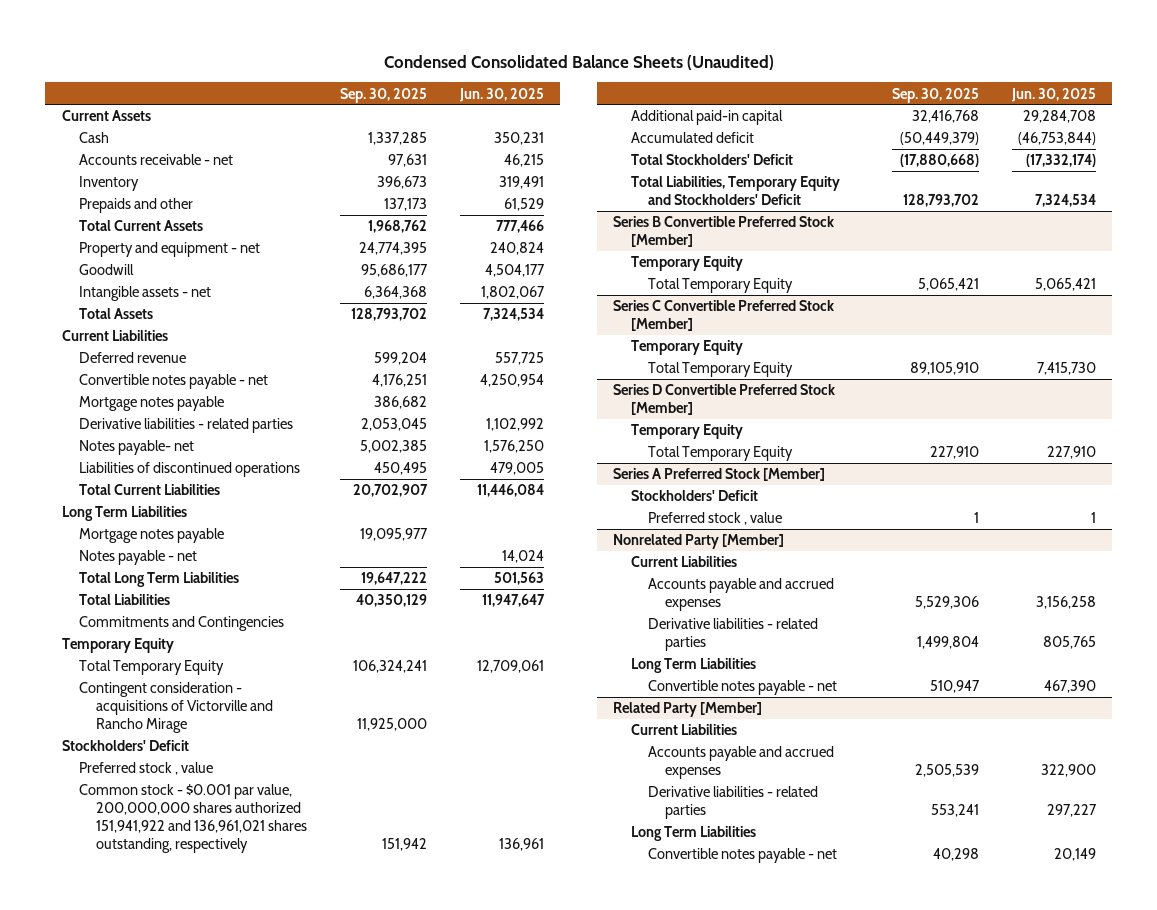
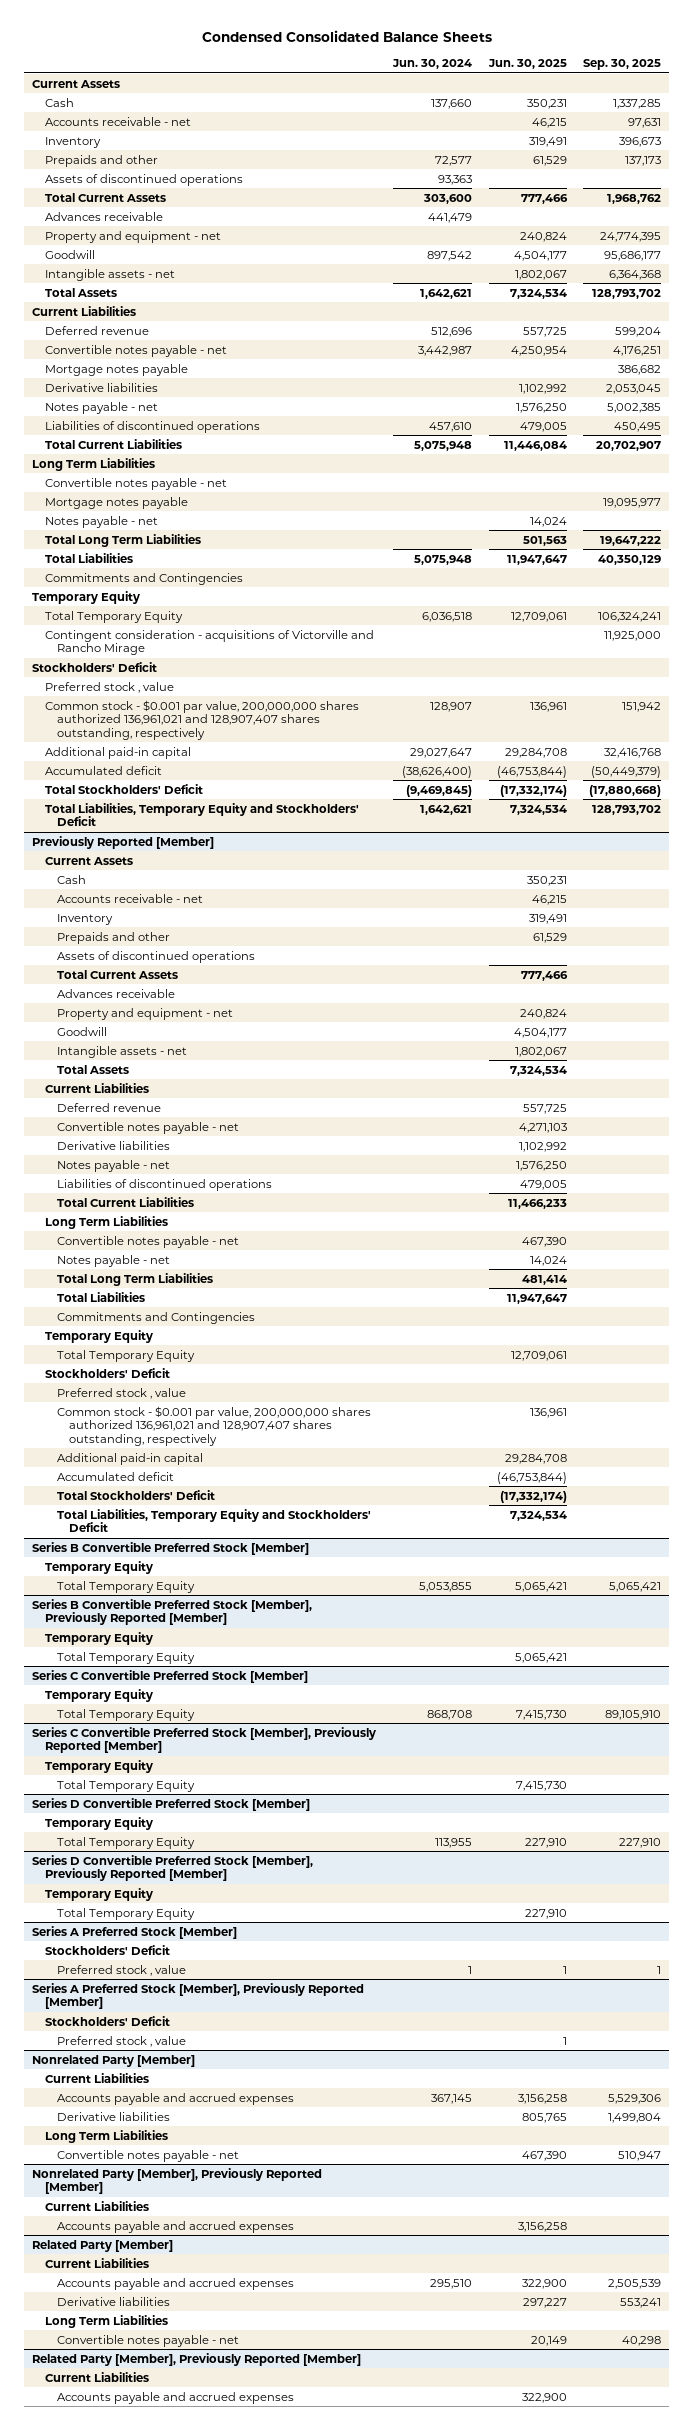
[383,54,774,70] Condensed Consolidated Balance Sheets (Unaudited) -> [201,30,492,43] Condensed Consolidated Balance Sheets
none -> [391,59,472,70] Jun. 30, 2024
none -> [44,173,243,186] Assets of discontinued operations
none -> [44,211,163,221] Advances receivable
[78,418,293,434] Derivative liabilities - related parties -> [44,382,158,392] Derivative liabilities
[78,440,194,456] Notes payable- net -> [44,401,158,414] Notes payable - net
none -> [44,477,227,490] Convertible notes payable - net
[78,784,307,854] Common stock - $0.001 par value, 200,000,000 shares authorized 151,941,922 and 136,961,021 shares outstanding, respectively -> [44,699,359,740] Common stock - $0.001 par value, 200,000,000 shares authorized 136,961,021 and 128,907,407 shares outstanding, respectively
none -> [32,835,215,849] Previously Reported [Member]
none -> [44,856,133,865] Current Assets
none -> [56,874,86,884] Cash
none -> [56,893,203,903] Accounts receivable - net
none -> [56,913,113,925] Inventory
none -> [56,931,170,944] Prepaids and other
none -> [56,950,255,963] Assets of discontinued operations
none -> [56,969,178,979] Total Current Assets
none -> [56,988,175,998] Advances receivable
none -> [56,1007,233,1020] Property and equipment - net
none -> [56,1026,107,1036] Goodwill
none -> [56,1045,187,1058] Intangible assets - net
none -> [56,1064,129,1074] Total Assets
none -> [44,1082,149,1093] Current Liabilities
none -> [56,1102,161,1112] Deferred revenue
none -> [56,1121,239,1134] Convertible notes payable - net
none -> [56,1140,170,1150] Derivative liabilities
none -> [56,1159,170,1172] Notes payable - net
none -> [56,1178,272,1191] Liabilities of discontinued operations
none -> [56,1196,194,1207] Total Current Liabilities
none -> [44,1215,168,1229] Long Term Liabilities
none -> [56,1235,239,1248] Convertible notes payable - net
none -> [56,1254,170,1267] Notes payable - net
none -> [56,1272,213,1286] Total Long Term Liabilities
none -> [56,1291,145,1302] Total Liabilities
none -> [56,1311,255,1324] Commitments and Contingencies
none -> [44,1329,153,1343] Temporary Equity
none -> [56,1349,195,1362] Total Temporary Equity
none -> [44,1367,170,1378] Stockholders' Deficit
none -> [56,1387,186,1399] Preferred stock , value
none -> [56,1405,371,1446] Common stock - $0.001 par value, 200,000,000 shares authorized 136,961,021 and 128,907,407 shares outstanding, respectively
none -> [56,1452,203,1465] Additional paid-in capital
none -> [56,1471,174,1481] Accumulated deficit
none -> [56,1489,215,1500] Total Stockholders' Deficit
none -> [56,1508,371,1533] Total Liabilities, Temporary Equity and Stockholders' Deficit
none -> [32,1598,313,1626] Series B Convertible Preferred Stock [Member], Previously Reported [Member]
none -> [44,1631,153,1645] Temporary Equity
none -> [56,1651,195,1664] Total Temporary Equity
none -> [32,1726,377,1754] Series C Convertible Preferred Stock [Member], Previously Reported [Member]
none -> [44,1759,153,1773] Temporary Equity
none -> [56,1779,195,1792] Total Temporary Equity
none -> [32,1854,314,1882] Series D Convertible Preferred Stock [Member], Previously Reported [Member]
none -> [44,1887,153,1901] Temporary Equity
none -> [56,1907,195,1920] Total Temporary Equity
none -> [32,1982,365,2010] Series A Preferred Stock [Member], Previously Reported [Member]
none -> [44,2015,170,2026] Stockholders' Deficit
none -> [56,2035,186,2047] Preferred stock , value
[647,618,818,652] Derivative liabilities - related parties -> [56,2111,170,2121] Derivative liabilities
none -> [32,2167,323,2195] Nonrelated Party [Member], Previously Reported [Member]
none -> [44,2200,149,2211] Current Liabilities
none -> [56,2220,294,2233] Accounts payable and accrued expenses
[647,786,818,820] Derivative liabilities - related parties -> [56,2296,170,2306] Derivative liabilities
none -> [32,2352,362,2366] Related Party [Member], Previously Reported [Member]
none -> [44,2371,149,2382] Current Liabilities
none -> [56,2391,294,2404] Accounts payable and accrued expenses

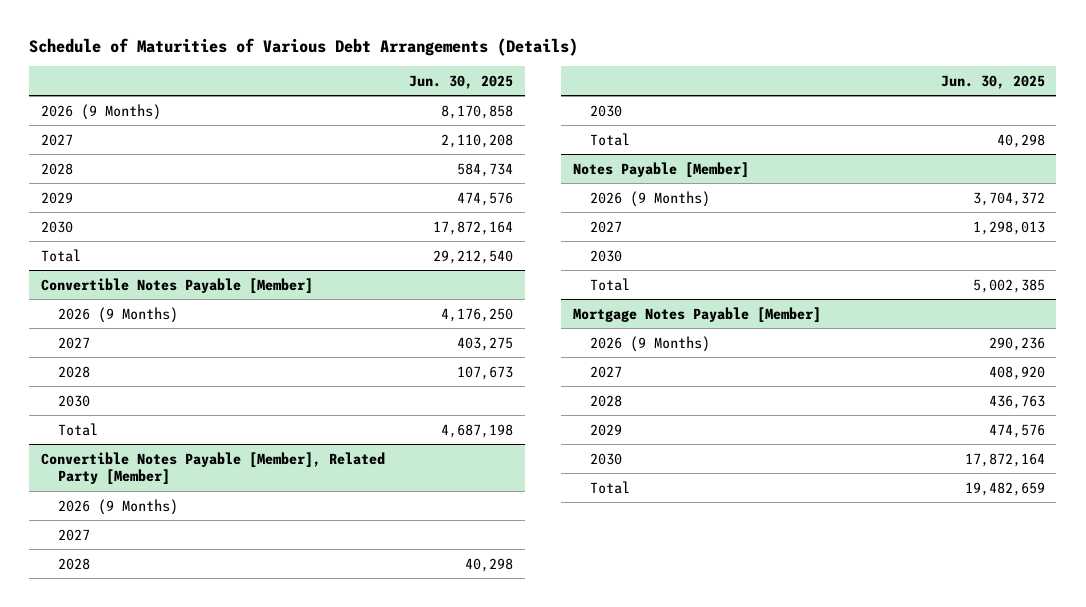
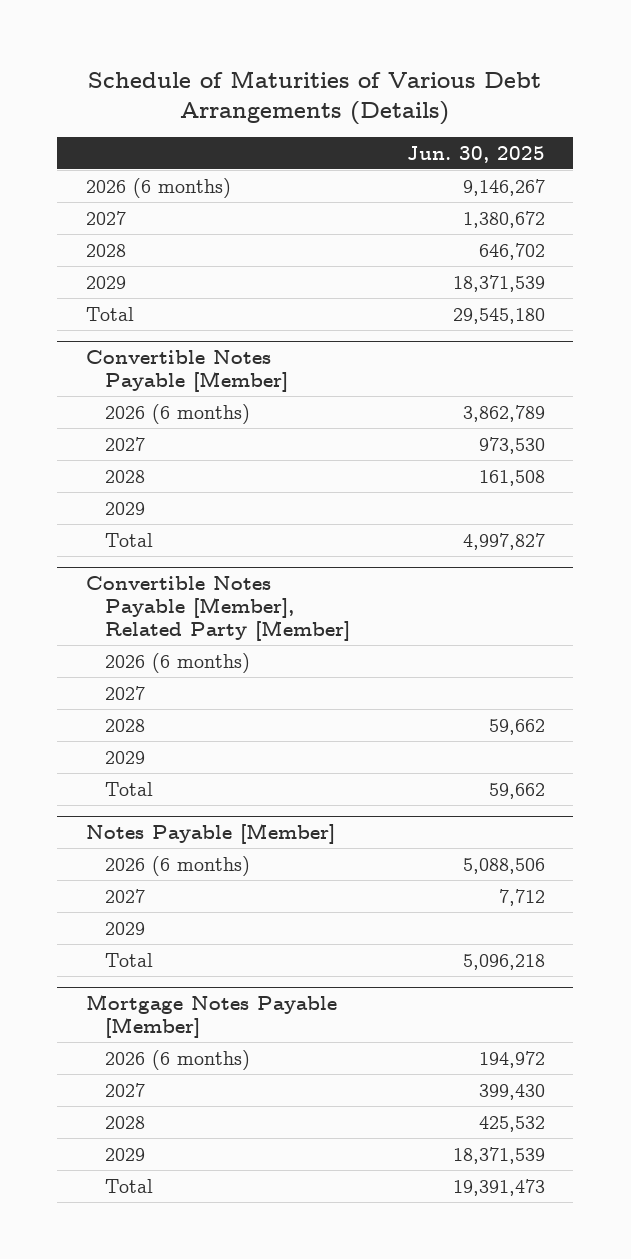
[41,220,74,233] 2030 -> none
[41,103,162,120] 2026 (9 Months) -> [85,177,231,198] 2026 (6 months)
[440,104,513,119] 8,170,858 -> [462,178,545,196] 9,146,267
[440,133,513,148] 2,110,208 -> [462,210,545,228] 1,380,672
[456,162,513,177] 584,734 -> [478,242,545,260] 646,702
[456,191,513,206] 474,576 -> [452,274,545,292] 18,371,539
[432,249,513,264] 29,212,540 -> [452,307,545,324] 29,545,180
[58,394,91,407] 2030 -> none
[58,306,179,323] 2026 (9 Months) -> [104,403,250,424] 2026 (6 months)
[440,307,513,322] 4,176,250 -> [462,404,545,422] 3,862,789
[456,336,513,351] 403,275 -> [478,436,545,454] 973,530
[456,365,513,380] 107,673 -> [478,469,545,486] 161,508
none -> [104,501,145,515] 2029
[440,423,513,438] 4,687,198 -> [462,532,545,550] 4,997,827
[58,498,179,515] 2026 (9 Months) -> [104,652,250,673] 2026 (6 months)
[590,104,623,117] 2030 -> none
[464,557,513,572] 40,298 -> [488,718,545,735] 59,662
none -> [104,750,145,764] 2029
[996,133,1045,148] 40,298 -> [488,782,545,799] 59,662
[590,249,623,262] 2030 -> none
[590,190,711,207] 2026 (9 Months) -> [104,855,250,876] 2026 (6 months)
[972,191,1045,206] 3,704,372 -> [462,857,545,874] 5,088,506
[972,220,1045,235] 1,298,013 -> [498,888,545,906] 7,712
none -> [104,921,145,935] 2029
[972,278,1045,293] 5,002,385 -> [462,953,545,970] 5,096,218
[590,452,623,465] 2030 -> none
[590,335,711,352] 2026 (9 Months) -> [104,1049,250,1070] 2026 (6 months)
[988,336,1045,351] 290,236 -> [478,1050,545,1068] 194,972
[988,365,1045,380] 408,920 -> [478,1083,545,1100] 399,430
[988,394,1045,409] 436,763 -> [478,1115,545,1132] 425,532
[988,423,1045,438] 474,576 -> [452,1146,545,1164] 18,371,539
[964,481,1045,496] 19,482,659 -> [452,1178,545,1196] 19,391,473

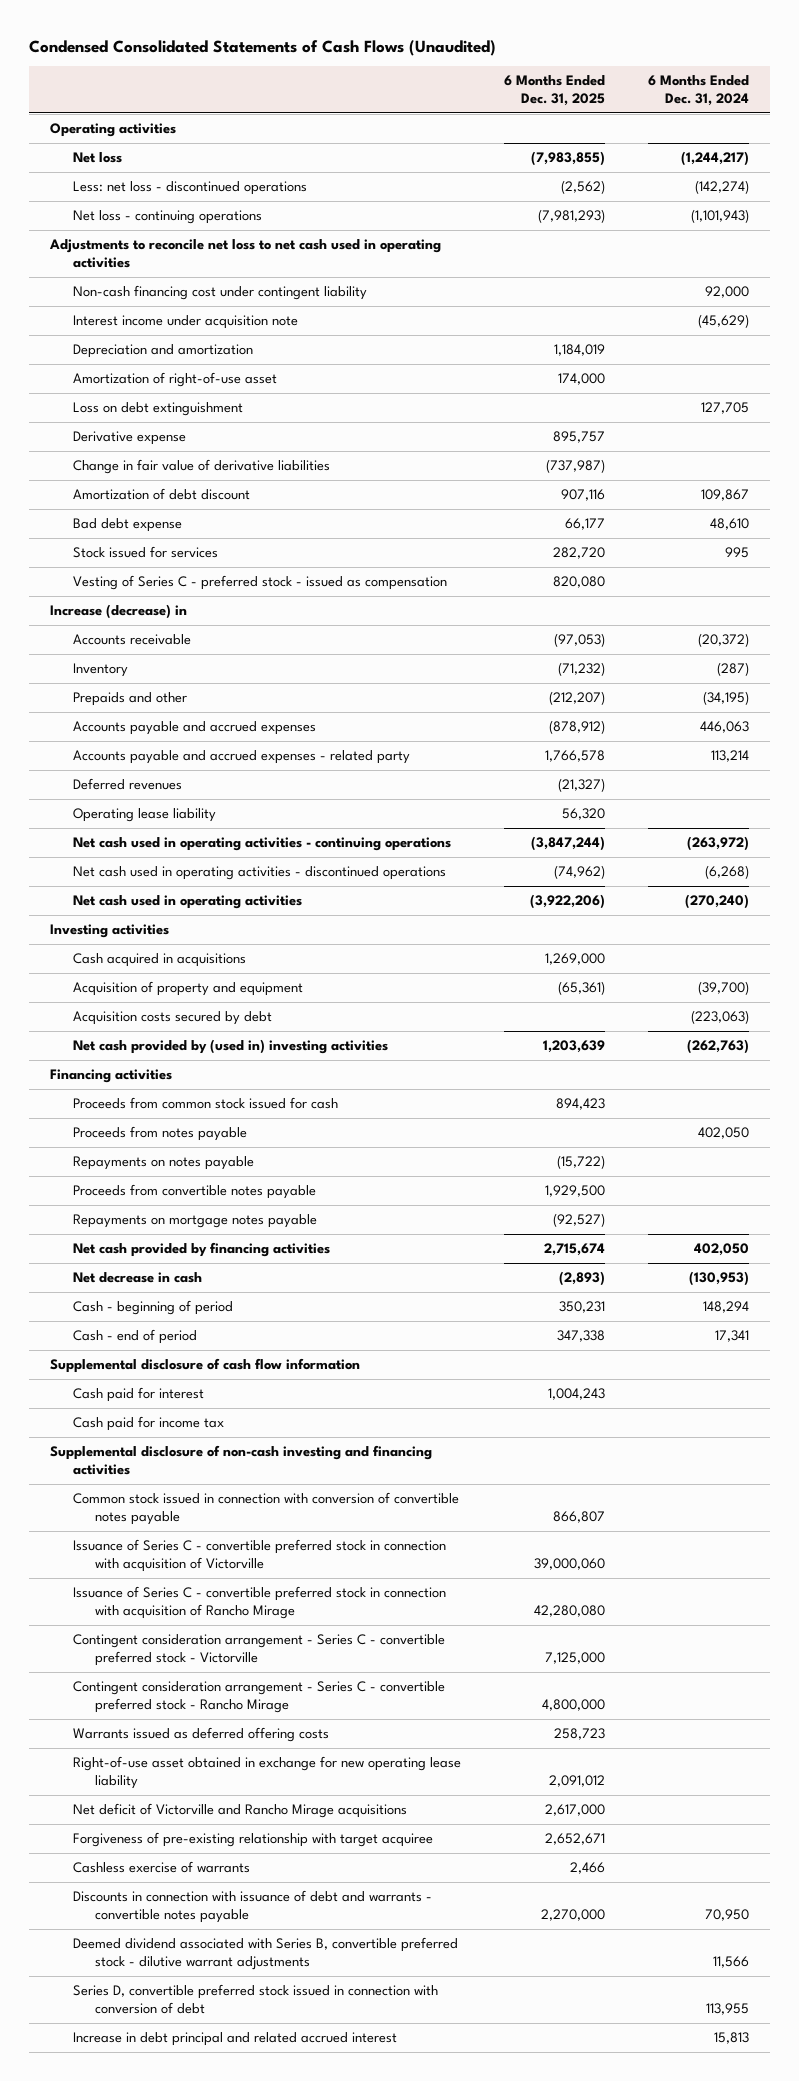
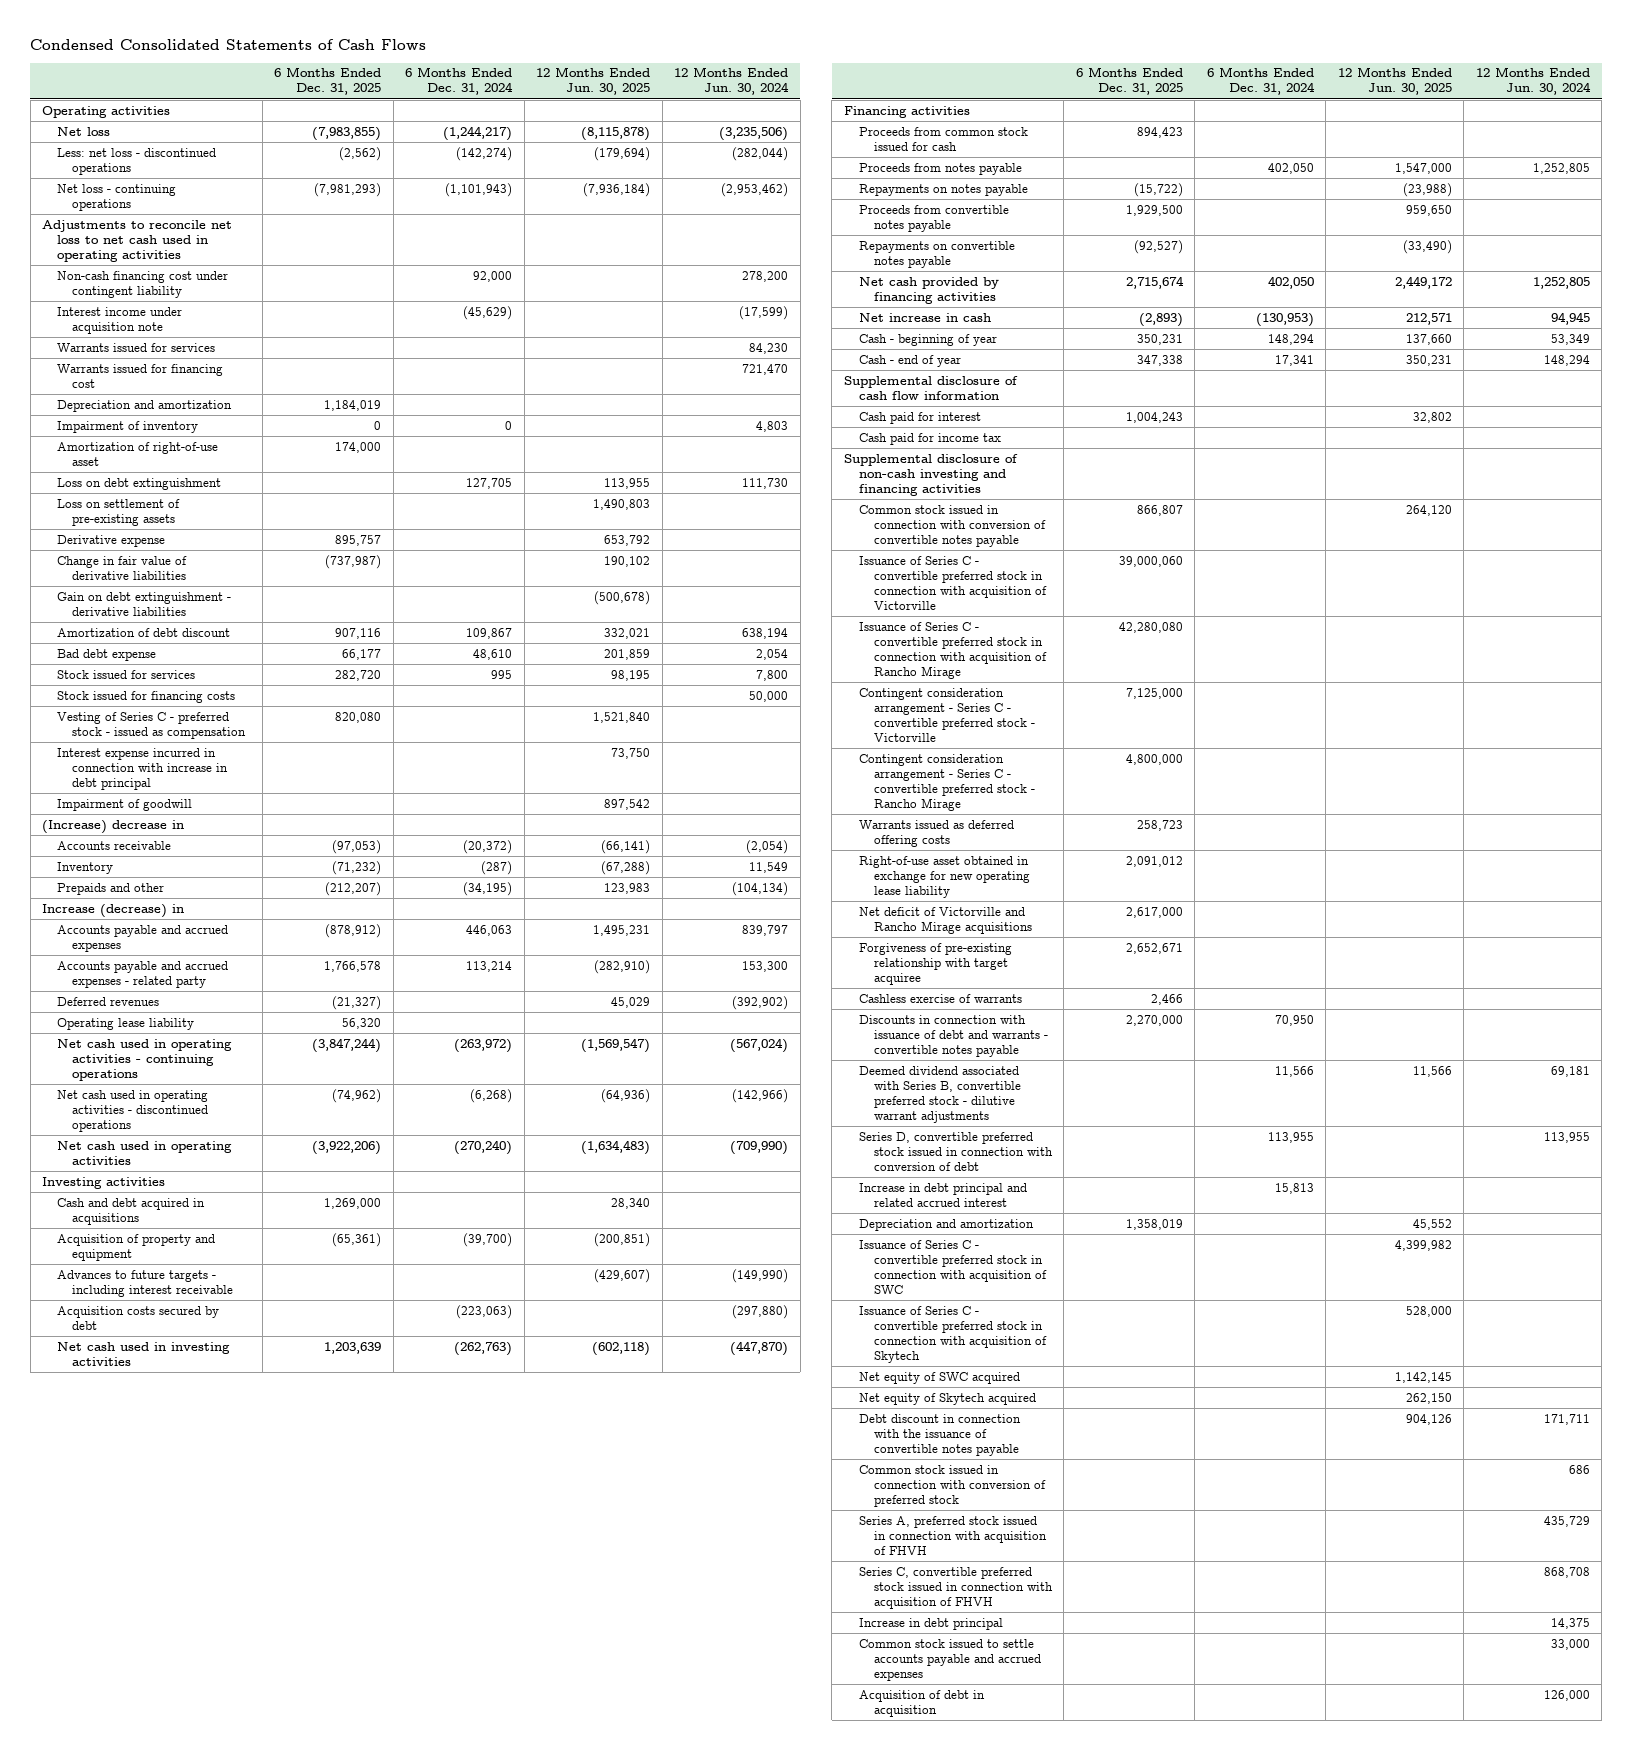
[29,39,497,56] Condensed Consolidated Statements of Cash Flows (Unaudited) -> [30,38,427,50] Condensed Consolidated Statements of Cash Flows
none -> [536,67,651,96] 12 Months Ended Jun. 30, 2025
none -> [674,67,790,96] 12 Months Ended Jun. 30, 2024
none -> [57,342,216,352] Warrants issued for services
none -> [57,363,224,388] Warrants issued for financing cost
none -> [57,420,199,433] Impairment of inventory
none -> [57,498,181,526] Loss on settlement of pre-existing assets
none -> [57,591,232,616] Gain on debt extinguishment - derivative liabilities
none -> [57,690,236,703] Stock issued for financing costs
none -> [57,747,229,790] Interest expense incurred in connection with increase in debt principal
none -> [57,798,193,811] Impairment of goodwill
none -> [42,819,185,834] (Increase) decrease in
[50,604,188,620] Increase (decrease) in -> [42,903,185,918] Increase (decrease) in
[72,953,246,968] Cash acquired in acquisitions -> [57,1197,206,1225] Cash and debt acquired in acquisitions
none -> [57,1269,234,1297] Advances to future targets - including interest receivable
[72,1039,388,1055] Net cash provided by (used in) investing activities -> [57,1341,231,1366] Net cash used in investing activities
[72,1214,317,1229] Repayments on mortgage notes payable -> [858,240,1015,268] Repayments on convertible notes payable
[72,1272,202,1284] Net decrease in cash -> [858,312,991,322] Net increase in cash
[72,1300,233,1316] Cash - beginning of period -> [858,333,997,346] Cash - beginning of year
[72,1329,197,1345] Cash - end of period -> [858,354,961,367] Cash - end of year
none -> [858,1218,1034,1231] Depreciation and amortization
none -> [858,1239,1047,1295] Issuance of Series C - convertible preferred stock in connection with acquisition of SWC
none -> [858,1305,1047,1364] Issuance of Series C - convertible preferred stock in connection with acquisition of Skytech
none -> [858,1371,1020,1384] Net equity of SWC acquired
none -> [858,1392,1036,1405] Net equity of Skytech acquired
none -> [858,1413,1021,1456] Debt discount in connection with the issuance of convertible notes payable
none -> [858,1464,1046,1507] Common stock issued in connection with conversion of preferred stock
none -> [858,1515,1047,1555] Series A, preferred stock issued in connection with acquisition of FHVH
none -> [858,1566,1053,1609] Series C, convertible preferred stock issued in connection with acquisition of FHVH
none -> [858,1617,1003,1630] Increase in debt principal
none -> [858,1638,1041,1681] Common stock issued to settle accounts payable and accrued expenses
none -> [858,1689,985,1717] Acquisition of debt in acquisition

